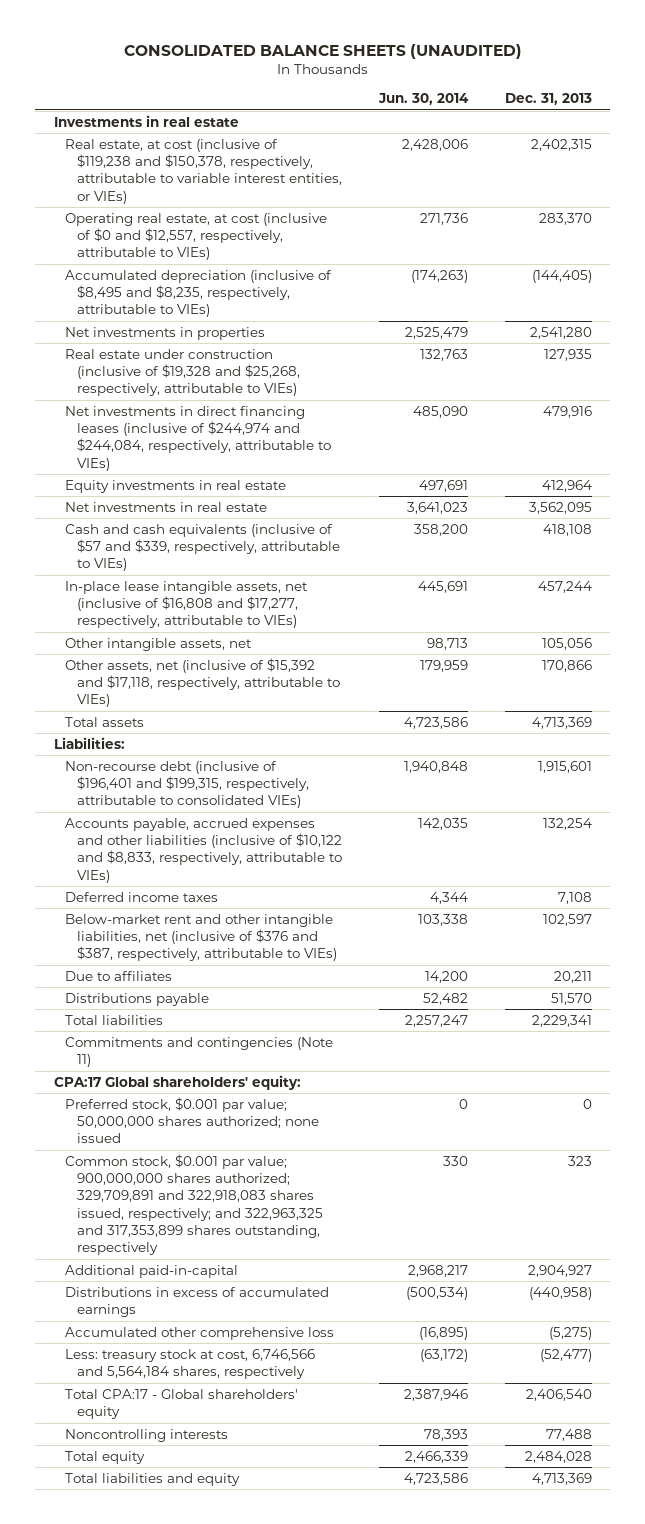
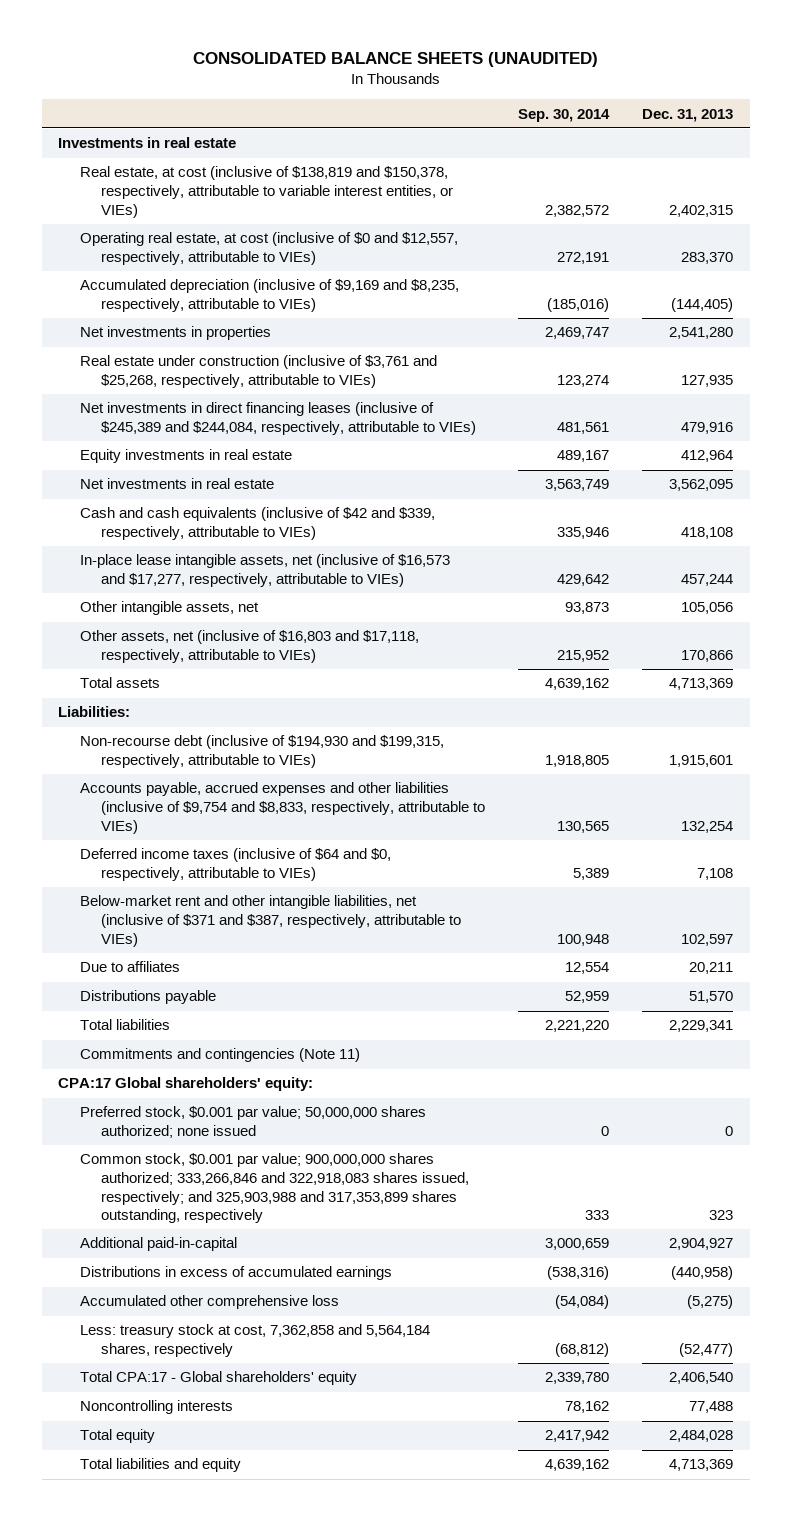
[377,93,469,106] Jun. 30, 2014 -> none
none -> [518,108,611,122] Sep. 30, 2014
[65,138,343,204] Real estate, at cost (inclusive of $119,238 and $150,378, respectively, attributable to variable interest entities, or VIEs) -> [79,166,454,218] Real estate, at cost (inclusive of $138,819 and $150,378, respectively, attributable to variable interest entities, or VIEs)
[65,269,333,318] Accumulated depreciation (inclusive of $8,495 and $8,235, respectively, attributable to VIEs) -> [79,279,459,312] Accumulated depreciation (inclusive of $9,169 and $8,235, respectively, attributable to VIEs)
[65,348,301,397] Real estate under construction (inclusive of $19,328 and $25,268, respectively, attributable to VIEs) -> [79,355,437,388] Real estate under construction (inclusive of $3,761 and $25,268, respectively, attributable to VIEs)
[65,405,332,471] Net investments in direct financing leases (inclusive of $244,974 and $244,084, respectively, attributable to VIEs) -> [79,402,477,435] Net investments in direct financing leases (inclusive of $245,389 and $244,084, respectively, attributable to VIEs)
[65,523,341,572] Cash and cash equivalents (inclusive of $57 and $339, respectively, attributable to VIEs) -> [79,507,435,540] Cash and cash equivalents (inclusive of $42 and $339, respectively, attributable to VIEs)
[65,580,309,629] In-place lease intangible assets, net (inclusive of $16,808 and $17,277, respectively, attributable to VIEs) -> [79,554,450,587] In-place lease intangible assets, net (inclusive of $16,573 and $17,277, respectively, attributable to VIEs)
[65,657,341,708] Other assets, net (inclusive of $15,392 and $17,118, respectively, attributable to VIEs) -> [79,630,419,663] Other assets, net (inclusive of $16,803 and $17,118, respectively, attributable to VIEs)
[65,760,310,809] Non-recourse debt (inclusive of $196,401 and $199,315, respectively, attributable to consolidated VIEs) -> [79,735,444,768] Non-recourse debt (inclusive of $194,930 and $199,315, respectively, attributable to VIEs)
[65,817,343,883] Accounts payable, accrued expenses and other liabilities (inclusive of $10,122 and $8,833, respectively, attributable to VIEs) -> [79,782,486,834] Accounts payable, accrued expenses and other liabilities (inclusive of $9,754 and $8,833, respectively, attributable to VIEs)
[65,891,219,902] Deferred income taxes -> [79,848,391,881] Deferred income taxes (inclusive of $64 and $0, respectively, attributable to VIEs)
[65,913,338,962] Below-market rent and other intangible liabilities, net (inclusive of $376 and $387, respectively, attributable to VIEs) -> [79,895,462,947] Below-market rent and other intangible liabilities, net (inclusive of $371 and $387, respectively, attributable to VIEs)
[65,1153,324,1256] Common stock, $0.001 par value; 900,000,000 shares authorized; 329,709,891 and 322,918,083 shares issued, respectively; and 322,963,325 and 317,353,899 shares outstanding, respectively -> [79,1153,470,1224] Common stock, $0.001 par value; 900,000,000 shares authorized; 333,266,846 and 322,918,083 shares issued, respectively; and 325,903,988 and 317,353,899 shares outstanding, respectively
[65,1348,316,1380] Less: treasury stock at cost, 6,746,566 and 5,564,184 shares, respectively -> [79,1324,430,1357] Less: treasury stock at cost, 7,362,858 and 5,564,184 shares, respectively

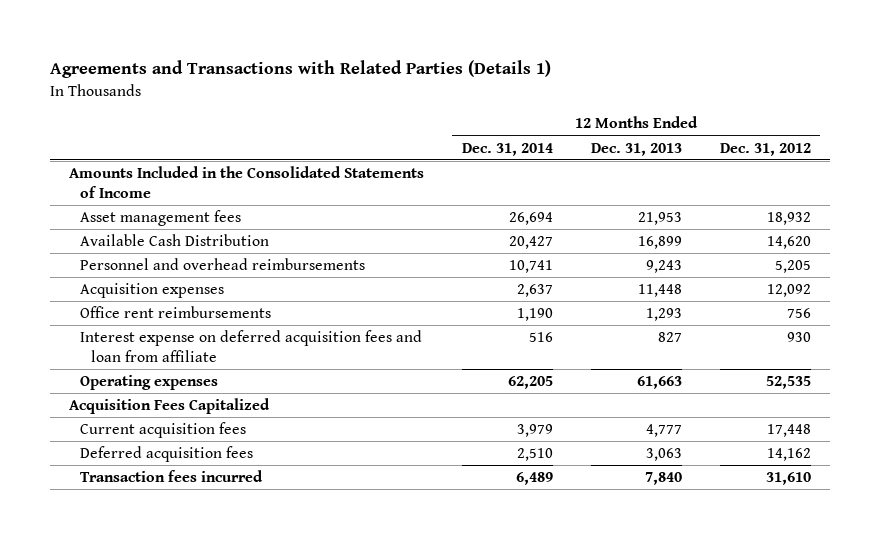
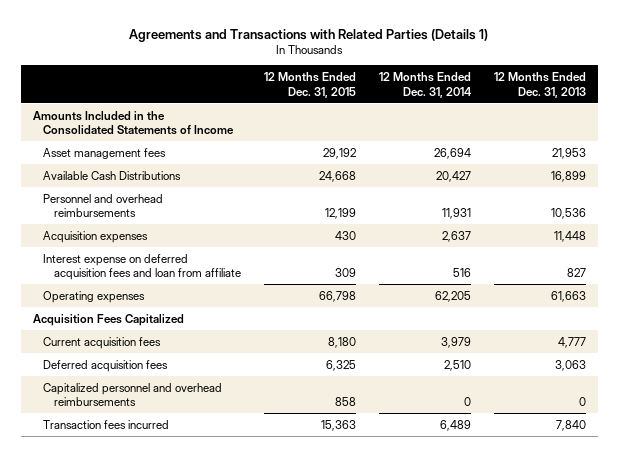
[719,142,811,156] Dec. 31, 2012 -> none
none -> [263,72,356,98] 12 Months Ended Dec. 31, 2015
[79,233,269,246] Available Cash Distribution -> [43,170,182,180] Available Cash Distributions
[508,259,553,273] 10,741 -> [442,208,472,220] 11,931
[645,259,682,273] 9,243 -> [551,208,587,220] 10,536
[79,305,271,318] Office rent reimbursements -> none
none -> [43,382,223,407] Capitalized personnel and overhead reimbursements

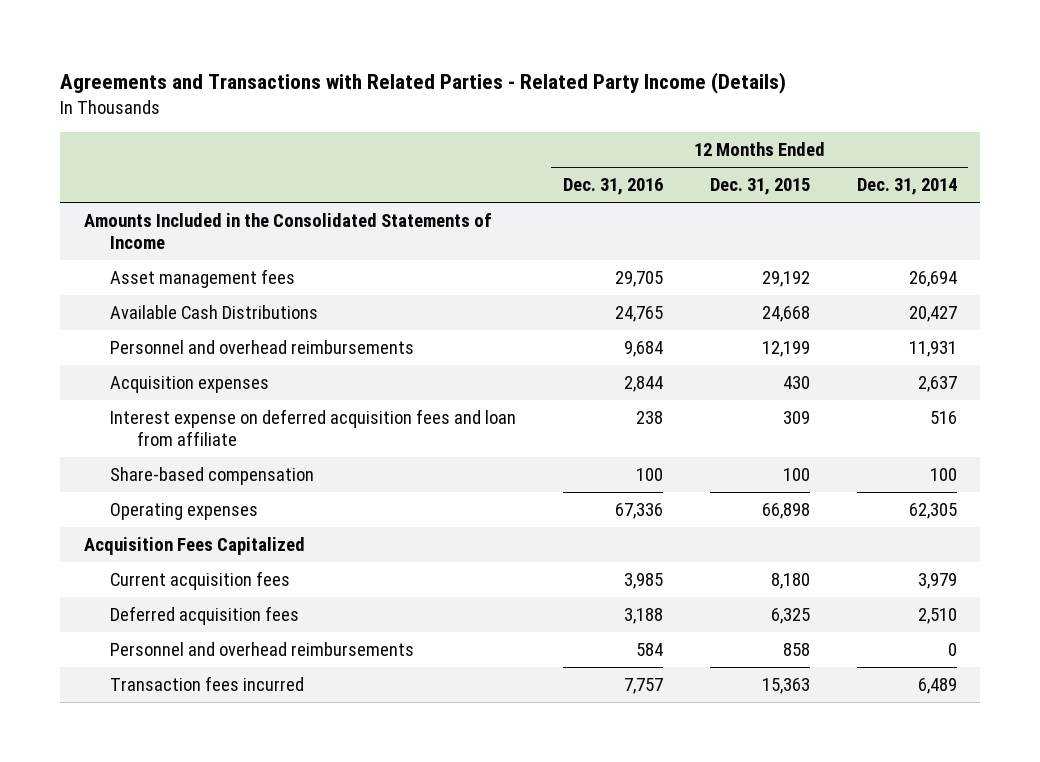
[129,28,489,42] Agreements and Transactions with Related Parties (Details 1) -> [60,71,787,94] Agreements and Transactions with Related Parties - Related Party Income (Details)
[494,72,587,98] 12 Months Ended Dec. 31, 2013 -> none
none -> [563,178,664,196] Dec. 31, 2016
none -> [110,467,315,486] Share-based compensation
[318,290,356,302] 66,798 -> [761,503,810,520] 66,898
[435,290,472,302] 62,205 -> [908,503,957,520] 62,305
[43,382,223,407] Capitalized personnel and overhead reimbursements -> [110,642,415,657] Personnel and overhead reimbursements

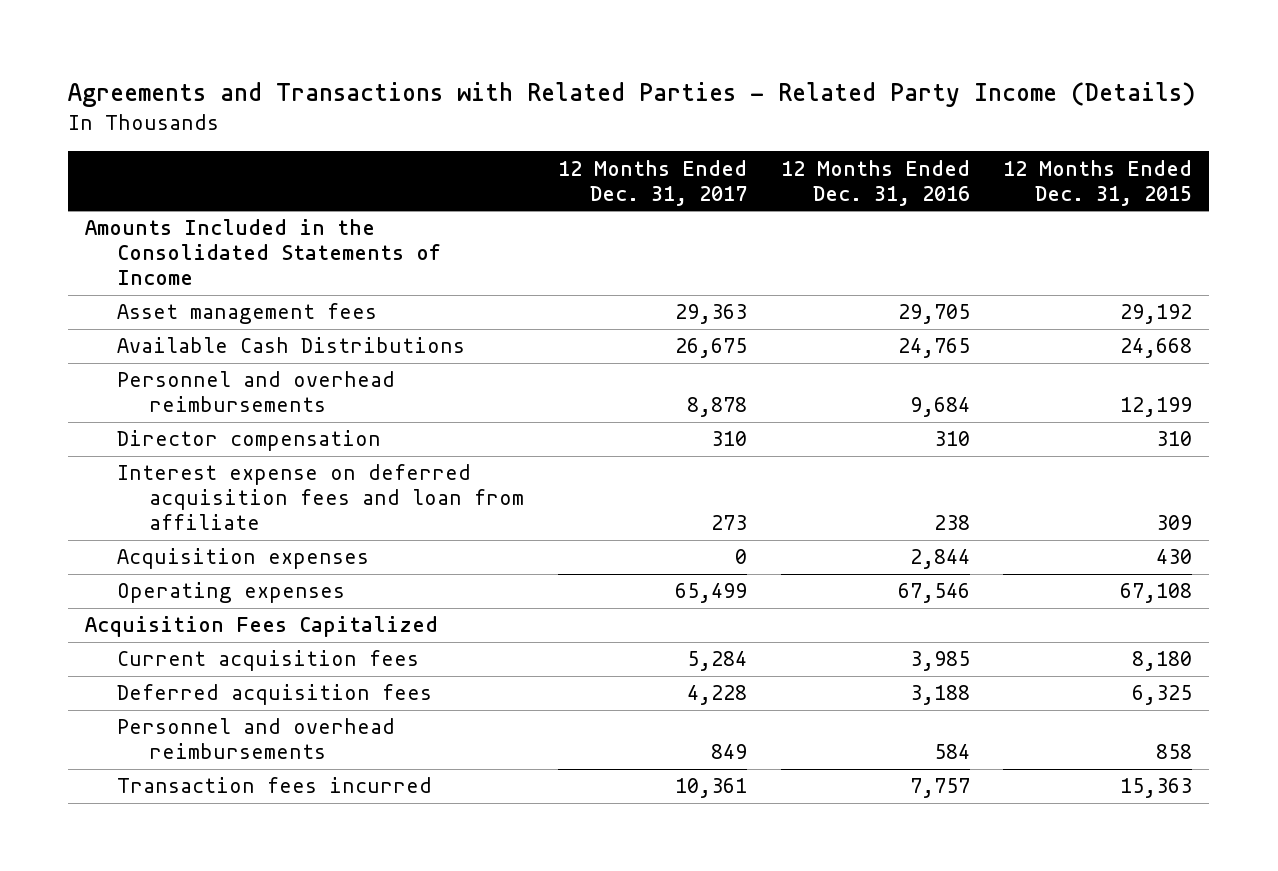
[856,178,957,196] Dec. 31, 2014 -> none
none -> [558,159,748,206] 12 Months Ended Dec. 31, 2017
none -> [117,430,382,452] Director compensation
[110,467,315,486] Share-based compensation -> none
[110,376,270,394] Acquisition expenses -> [117,548,370,570] Acquisition expenses
[615,503,664,520] 67,336 -> [897,583,970,604] 67,546
[761,503,810,520] 66,898 -> [1120,583,1193,604] 67,108

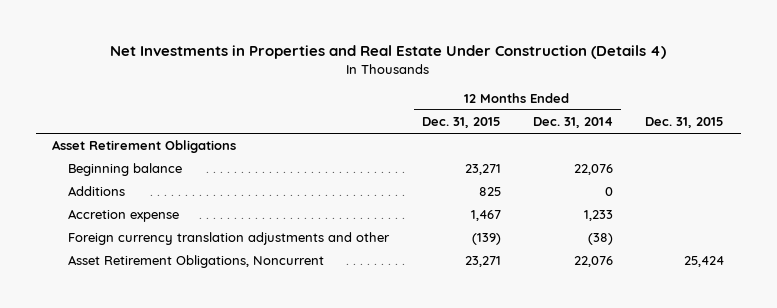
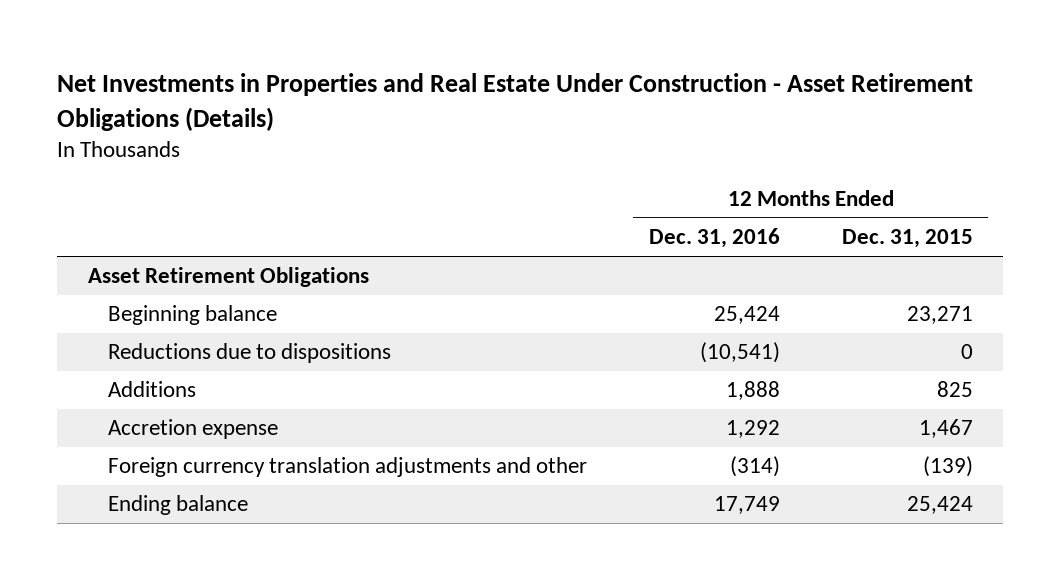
[110,45,667,60] Net Investments in Properties and Real Estate Under Construction (Details 4) -> [57,72,974,131] Net Investments in Properties and Real Estate Under Construction - Asset Retirement Obligations (Details)
[533,117,614,129] Dec. 31, 2014 -> none
[645,117,725,129] Dec. 31, 2015 -> none
none -> [648,228,780,249] Dec. 31, 2016
none -> [107,343,391,364] Reductions due to dispositions
[68,255,325,269] Asset Retirement Obligations, Noncurrent -> none
none -> [107,495,248,516] Ending balance

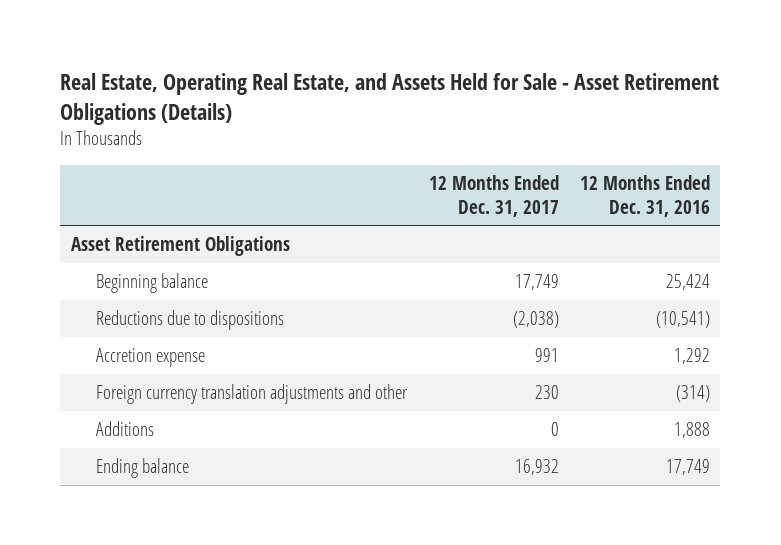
[57,72,974,131] Net Investments in Properties and Real Estate Under Construction - Asset Retirement Obligations (Details) -> [60,72,720,125] Real Estate, Operating Real Estate, and Assets Held for Sale - Asset Retirement Obligations (Details)
[841,229,973,249] Dec. 31, 2015 -> none
none -> [428,174,559,217] 12 Months Ended Dec. 31, 2017
[107,381,196,398] Additions -> [96,421,155,437] Additions

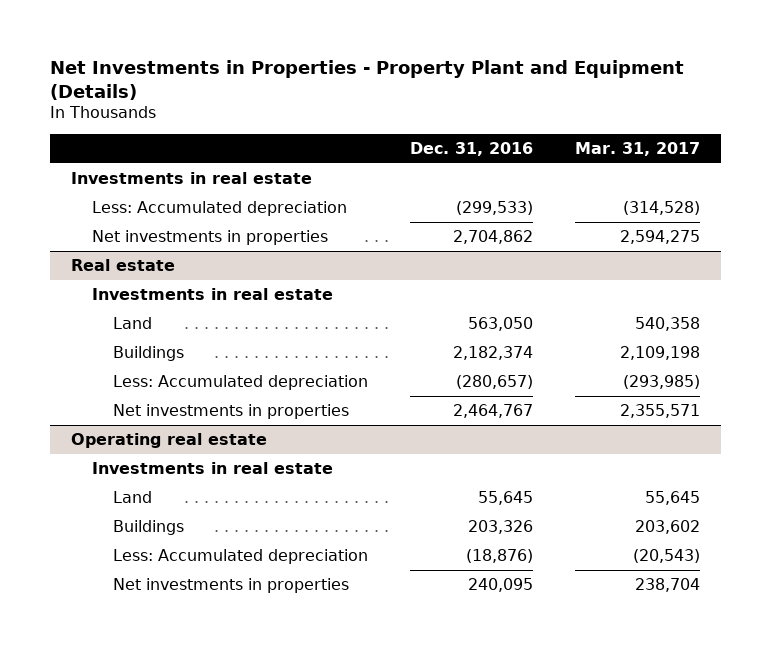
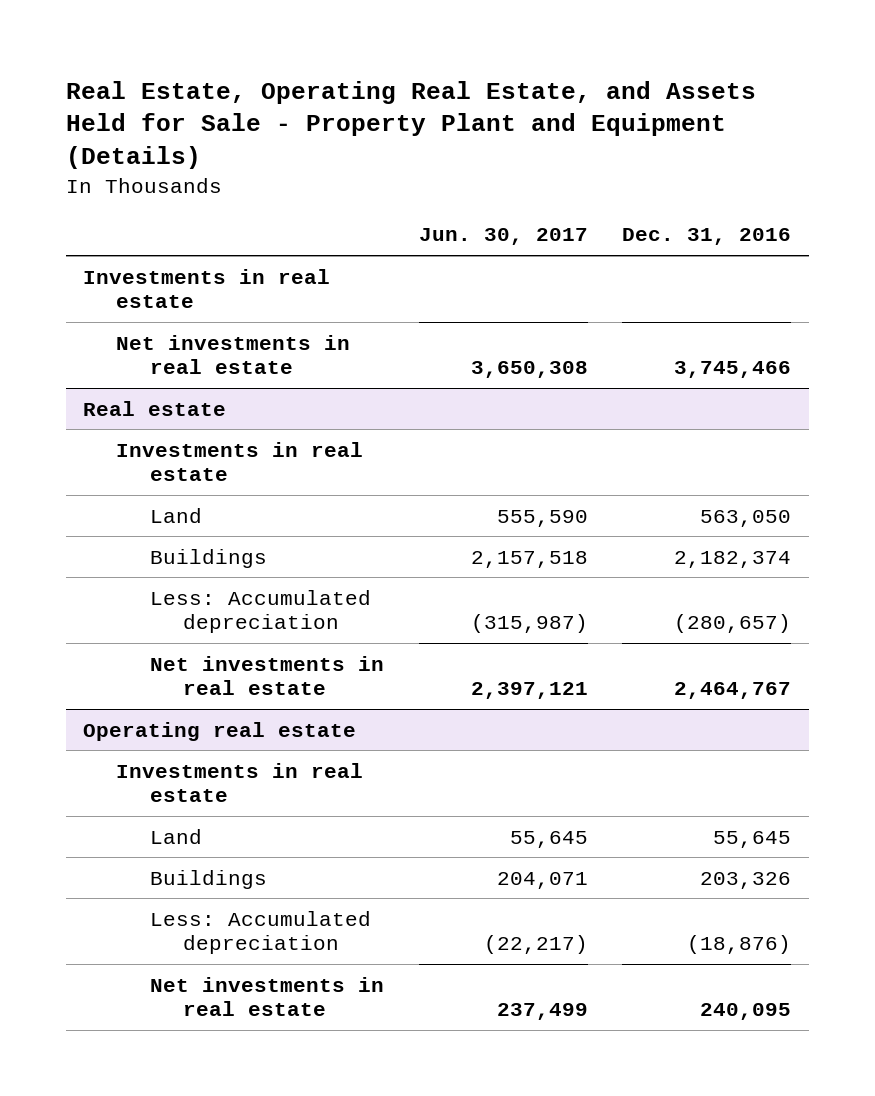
[50,60,685,100] Net Investments in Properties - Property Plant and Equipment (Details) -> [65,80,756,170] Real Estate, Operating Real Estate, and Assets Held for Sale - Property Plant and Equipment (Details)
[574,141,700,156] Mar. 31, 2017 -> none
none -> [418,228,588,246] Jun. 30, 2017
[91,201,347,217] Less: Accumulated depreciation -> none
[91,230,328,246] Net investments in properties -> [116,334,351,375] Net investments in real estate
[452,230,533,245] 2,704,862 -> [674,361,792,379] 3,745,466
[112,404,349,420] Net investments in properties -> [149,655,384,696] Net investments in real estate
[112,578,349,594] Net investments in properties -> [149,976,384,1017] Net investments in real estate

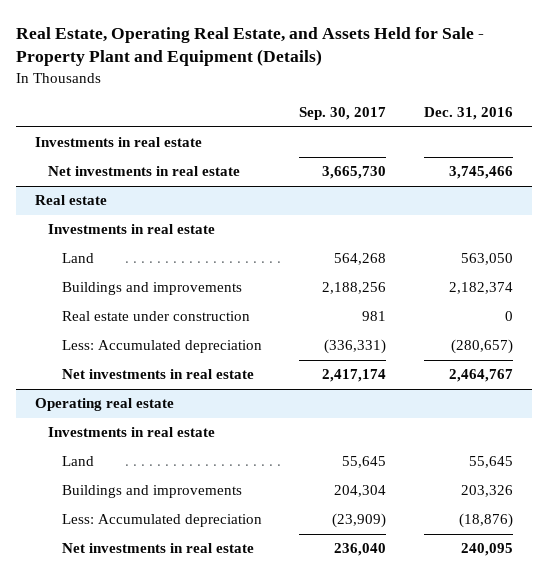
[418,228,588,246] Jun. 30, 2017 -> none
none -> [299,107,387,121] Sep. 30, 2017
[149,548,267,568] Buildings -> [61,282,242,296] Buildings and improvements
none -> [61,311,250,322] Real estate under construction
[149,869,267,889] Buildings -> [61,485,242,499] Buildings and improvements

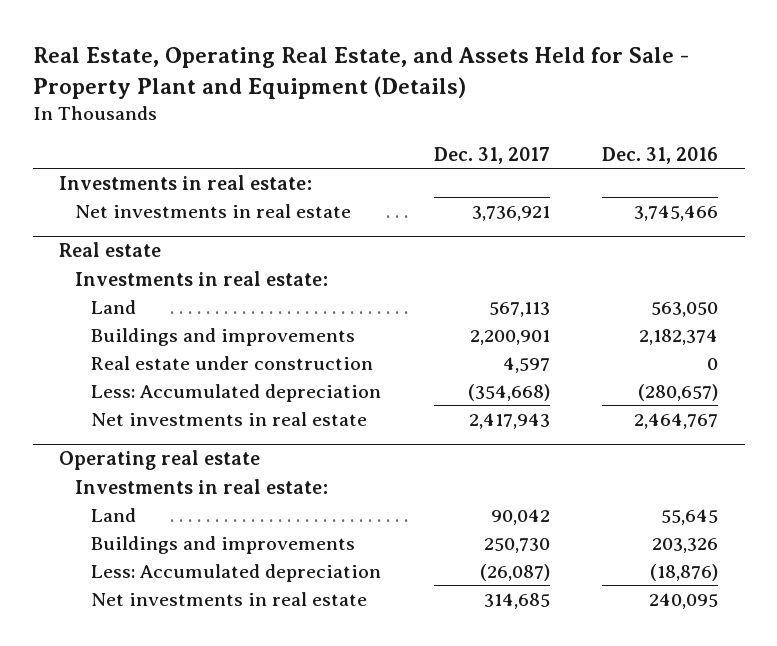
[299,107,387,121] Sep. 30, 2017 -> none
none -> [433,147,550,165] Dec. 31, 2017
[34,137,202,148] Investments in real estate -> [58,174,312,190] Investments in real estate:
[48,224,216,235] Investments in real estate -> [75,270,329,286] Investments in real estate:
[48,427,216,438] Investments in real estate -> [75,478,329,494] Investments in real estate:

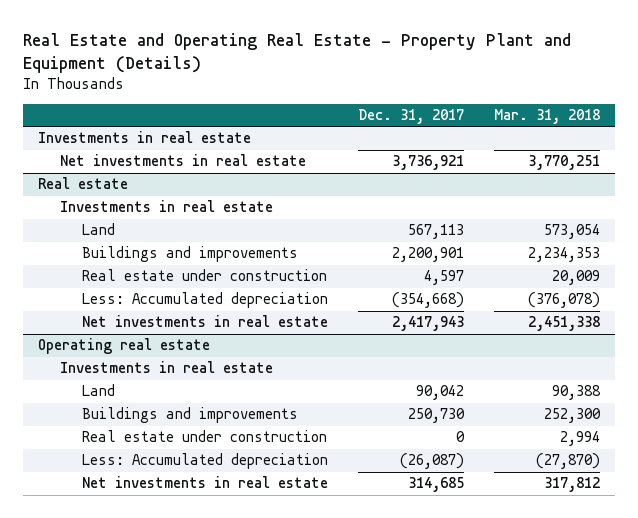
[32,47,689,99] Real Estate, Operating Real Estate, and Assets Held for Sale - Property Plant and Equipment (Details) -> [22,32,571,73] Real Estate and Operating Real Estate - Property Plant and Equipment (Details)
[602,147,719,165] Dec. 31, 2016 -> none
none -> [494,109,601,125] Mar. 31, 2018
[58,174,312,190] Investments in real estate: -> [37,131,251,144] Investments in real estate
[75,270,329,286] Investments in real estate: -> [59,200,273,213] Investments in real estate
[75,478,329,494] Investments in real estate: -> [59,361,273,374] Investments in real estate
none -> [81,430,327,443] Real estate under construction

